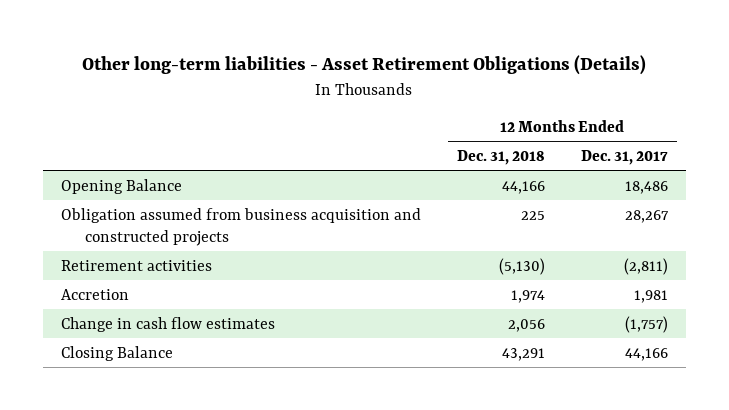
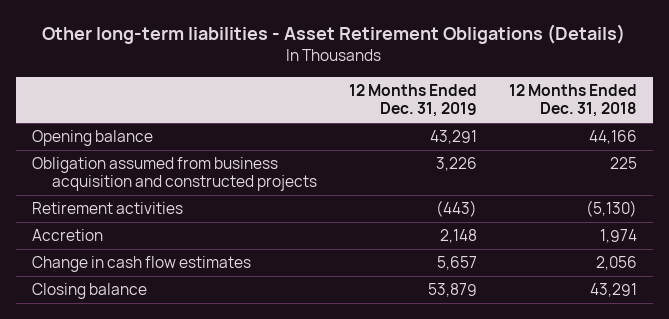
[580,149,668,165] Dec. 31, 2017 -> none
none -> [348,84,477,118] 12 Months Ended Dec. 31, 2019
[60,178,182,194] Opening Balance -> [31,130,153,147] Opening balance
[60,345,173,361] Closing Balance -> [31,283,147,300] Closing balance

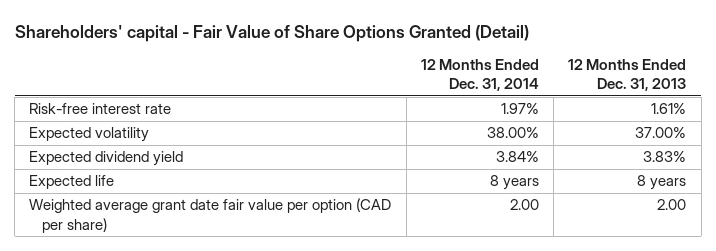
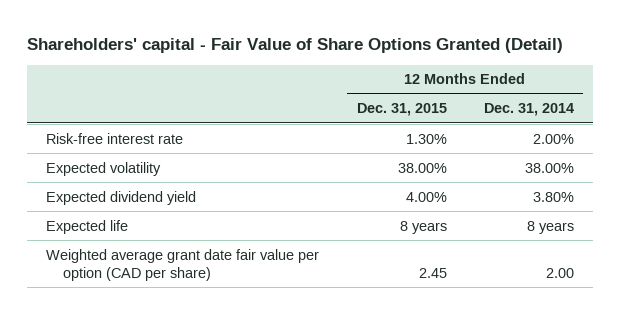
[568,59,687,92] 12 Months Ended Dec. 31, 2013 -> none
none -> [356,103,447,117] Dec. 31, 2015
[500,103,539,115] 1.97% -> [532,133,574,144] 2.00%
[495,151,539,163] 3.84% -> [532,191,574,202] 3.80%

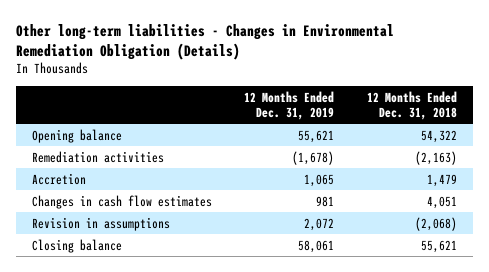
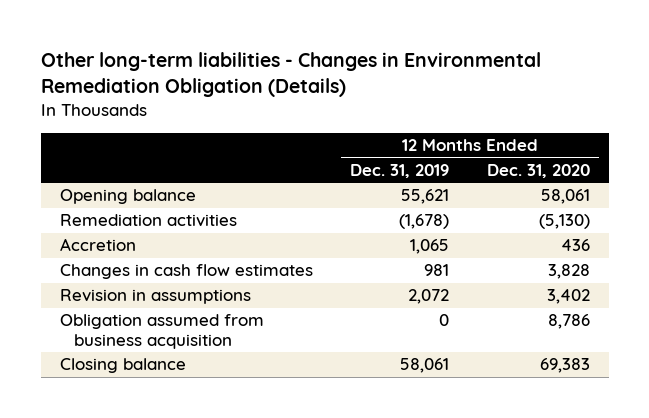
[366,90,457,120] 12 Months Ended Dec. 31, 2018 -> none
none -> [486,163,590,178] Dec. 31, 2020
none -> [59,314,264,349] Obligation assumed from business acquisition

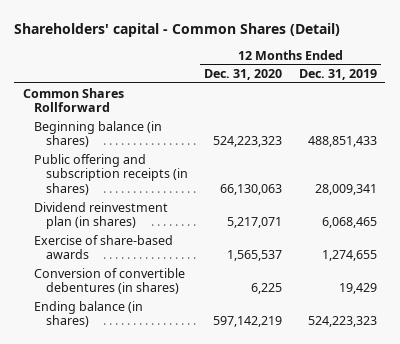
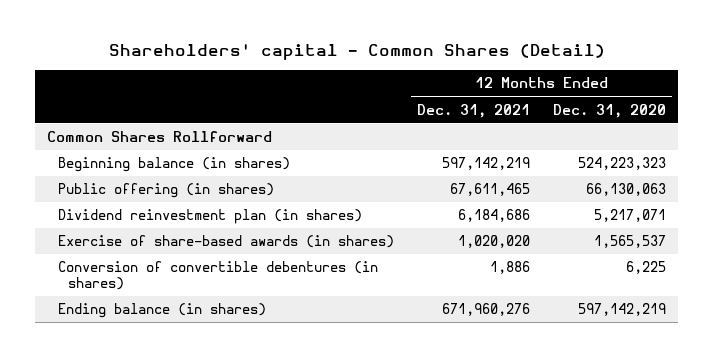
[298,68,377,80] Dec. 31, 2019 -> none
none -> [416,103,530,118] Dec. 31, 2021
[34,153,188,196] Public offering and subscription receipts (in shares) -> [57,183,274,199] Public offering (in shares)
[34,234,174,260] Exercise of share-based awards -> [57,235,394,249] Exercise of share-based awards (in shares)

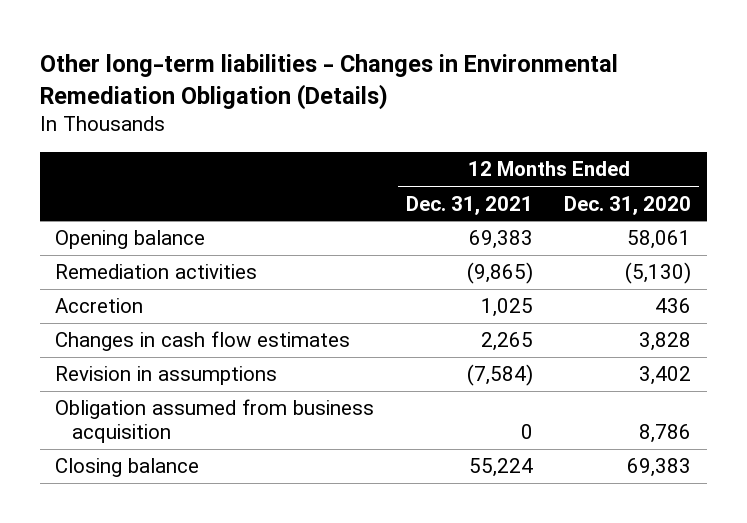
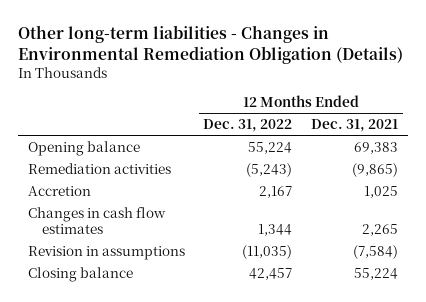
[564,195,692,215] Dec. 31, 2020 -> none
none -> [203,119,293,133] Dec. 31, 2022
[55,399,375,444] Obligation assumed from business acquisition -> none

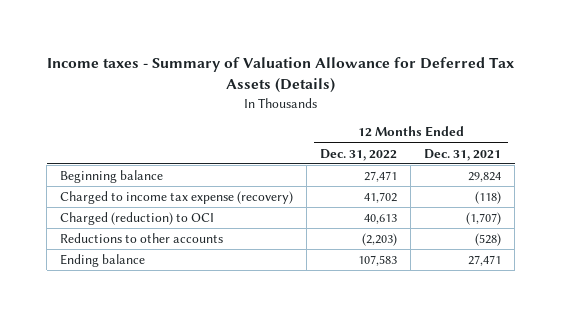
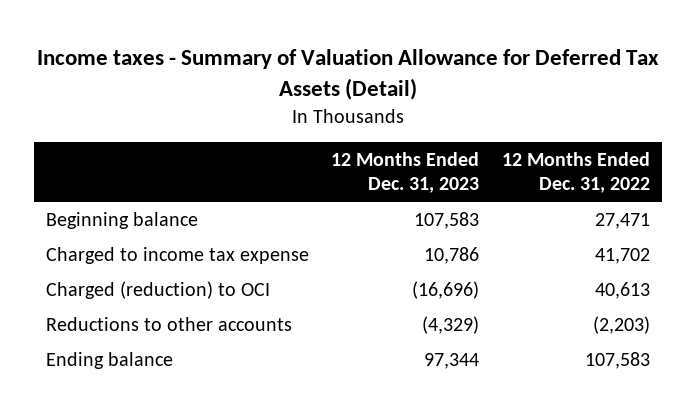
[46,57,514,94] Income taxes - Summary of Valuation Allowance for Deferred Tax Assets (Details) -> [36,49,659,100] Income taxes - Summary of Valuation Allowance for Deferred Tax Assets (Detail)
[424,148,502,161] Dec. 31, 2021 -> none
none -> [331,152,480,194] 12 Months Ended Dec. 31, 2023
[60,191,294,205] Charged to income tax expense (recovery) -> [45,246,309,264] Charged to income tax expense

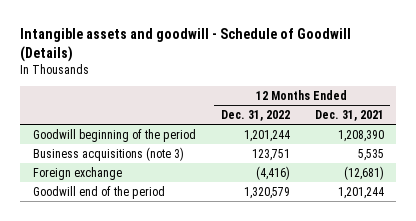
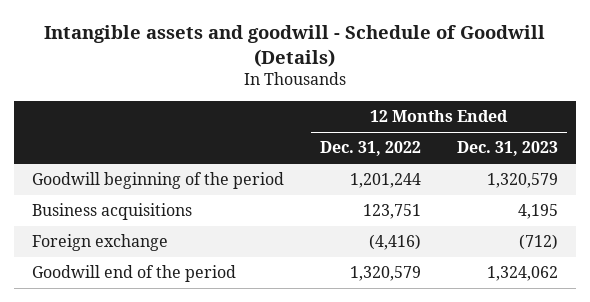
[314,110,384,122] Dec. 31, 2021 -> none
none -> [457,141,559,157] Dec. 31, 2023
[32,146,184,161] Business acquisitions (note 3) -> [32,203,193,221] Business acquisitions

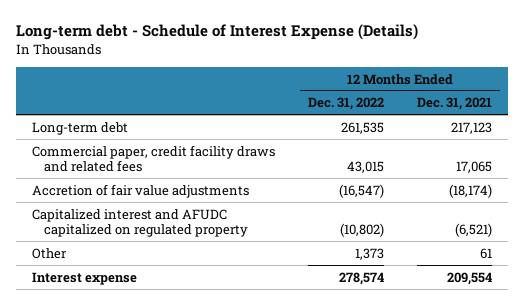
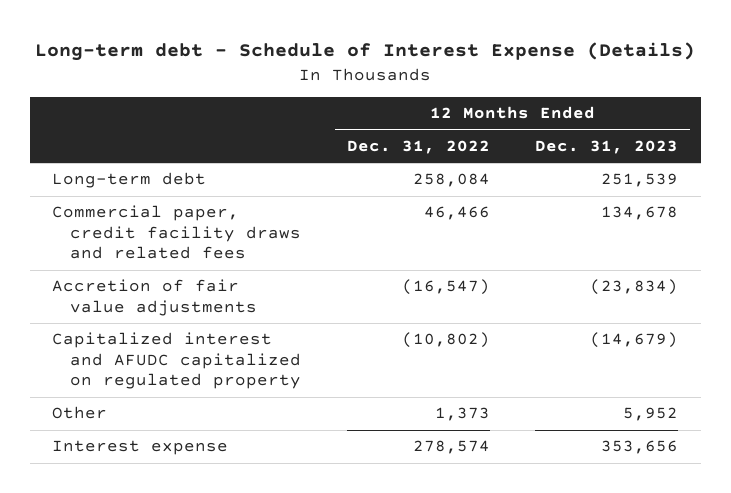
[416,97,492,111] Dec. 31, 2021 -> none
none -> [535,139,679,154] Dec. 31, 2023
[340,121,384,134] 261,535 -> [412,173,490,188] 258,084
[346,160,384,173] 43,015 -> [423,206,490,221] 46,466

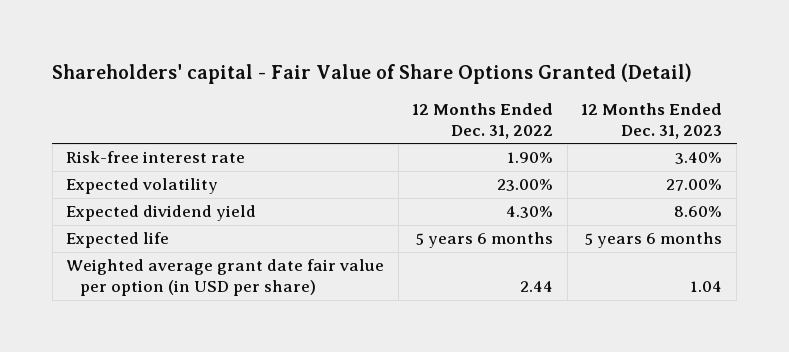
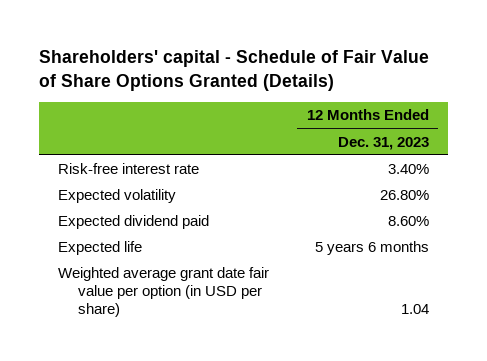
[52,62,693,84] Shareholders' capital - Fair Value of Share Options Granted (Detail) -> [39,49,430,91] Shareholders' capital - Schedule of Fair Value of Share Options Granted (Details)
[412,102,554,139] 12 Months Ended Dec. 31, 2022 -> none
[666,179,723,192] 27.00% -> [379,190,429,201] 26.80%
[66,205,257,222] Expected dividend yield -> [58,215,210,230] Expected dividend paid

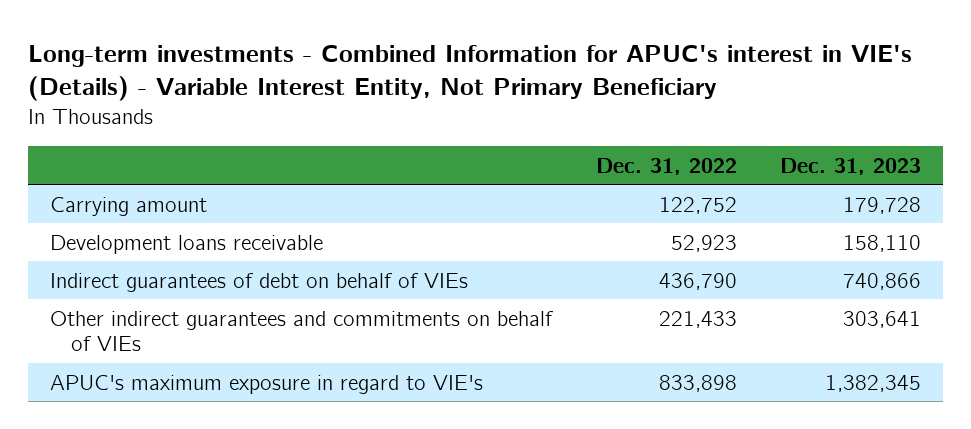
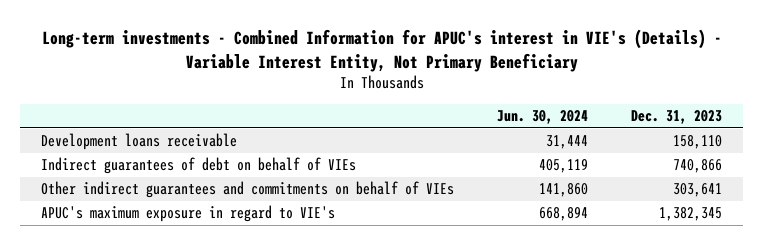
[595,157,737,175] Dec. 31, 2022 -> none
none -> [497,109,589,124] Jun. 30, 2024
[50,196,208,216] Carrying amount -> none

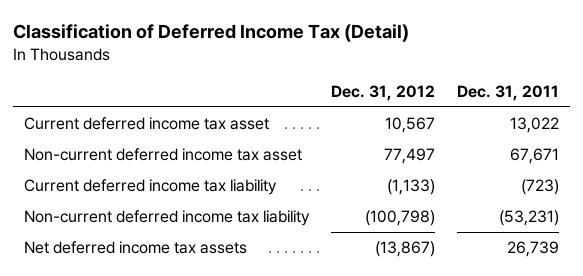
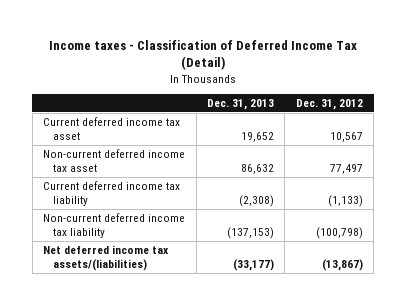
[13,24,410,43] Classification of Deferred Income Tax (Detail) -> [48,39,357,71] Income taxes - Classification of Deferred Income Tax (Detail)
[457,84,560,101] Dec. 31, 2011 -> none
none -> [206,98,274,110] Dec. 31, 2013
[24,241,248,255] Net deferred income tax assets -> [43,244,170,272] Net deferred income tax assets/(liabilities)

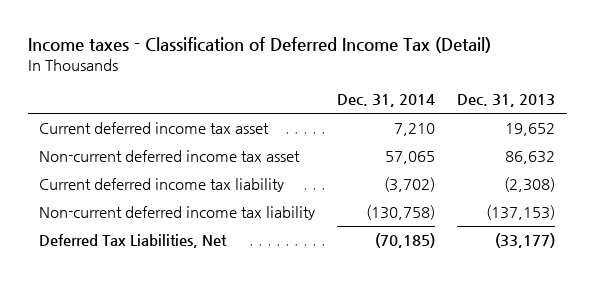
[295,98,363,110] Dec. 31, 2012 -> none
none -> [337,94,436,108] Dec. 31, 2014
[43,244,170,272] Net deferred income tax assets/(liabilities) -> [38,234,227,249] Deferred Tax Liabilities, Net

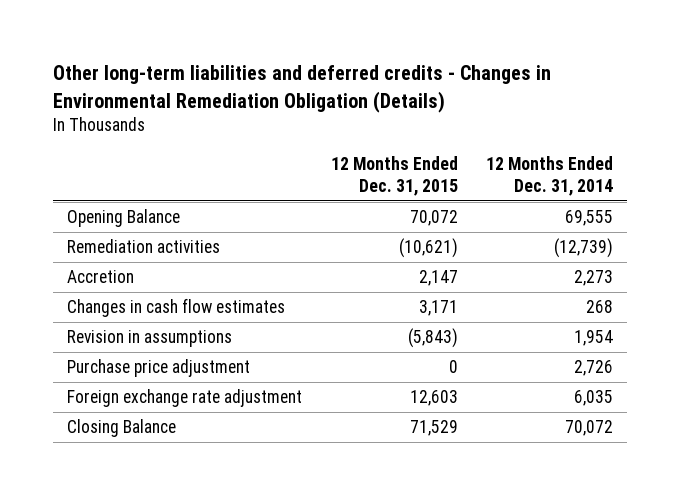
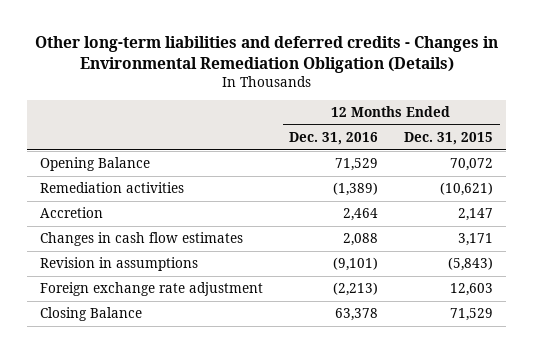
[486,156,614,196] 12 Months Ended Dec. 31, 2014 -> none
none -> [289,132,379,146] Dec. 31, 2016
[67,359,251,378] Purchase price adjustment -> none

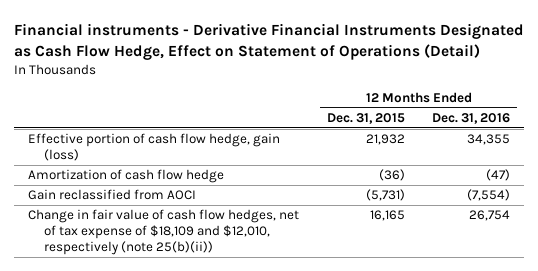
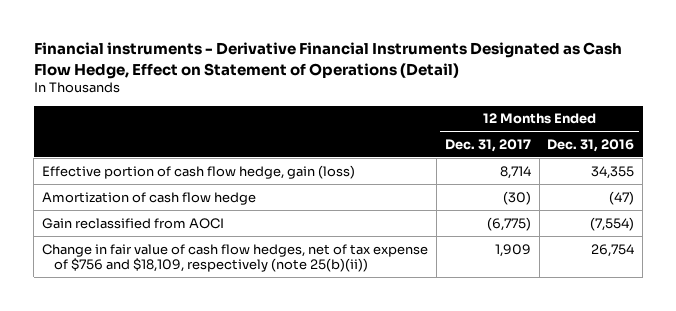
[326,112,405,124] Dec. 31, 2015 -> none
none -> [444,138,531,152] Dec. 31, 2017
[27,209,299,256] Change in fair value of cash flow hedges, net of tax expense of $18,109 and $12,010, respectively (note 25(b)(ii)) -> [41,243,428,272] Change in fair value of cash flow hedges, net of tax expense of $756 and $18,109, respectively (note 25(b)(ii))

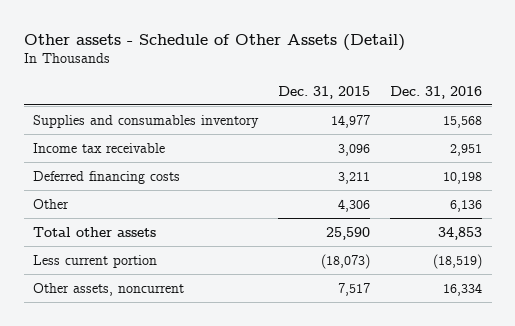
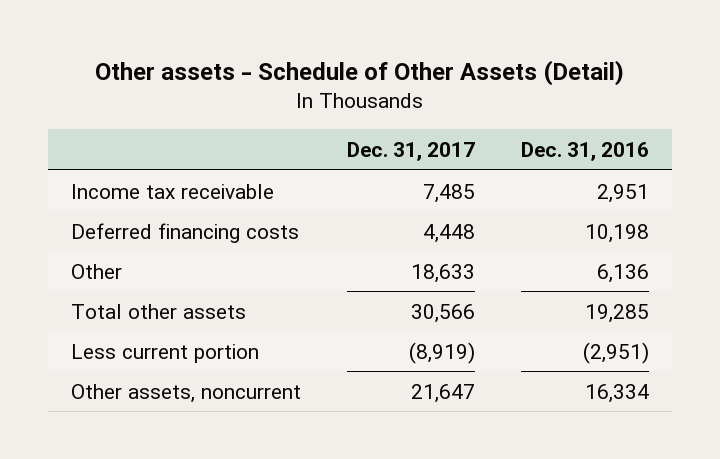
[278,85,371,99] Dec. 31, 2015 -> none
none -> [347,141,476,161] Dec. 31, 2017
[33,114,260,128] Supplies and consumables inventory -> none
[437,226,482,240] 34,853 -> [585,303,650,323] 19,285
[432,253,482,269] (18,519) -> [583,341,650,364] (2,951)

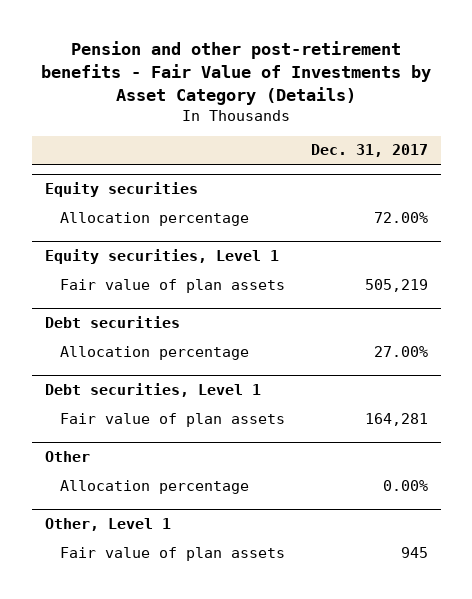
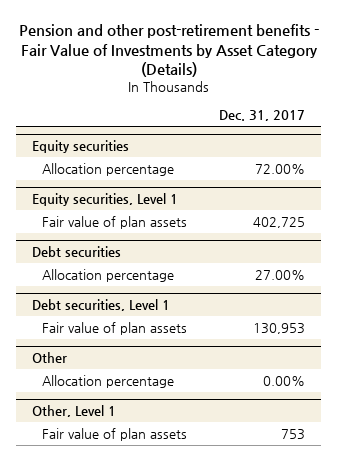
[364,278,428,292] 505,219 -> [253,216,306,228] 402,725
[364,412,428,426] 164,281 -> [253,322,306,334] 130,953
[400,546,428,558] 945 -> [281,428,306,440] 753

